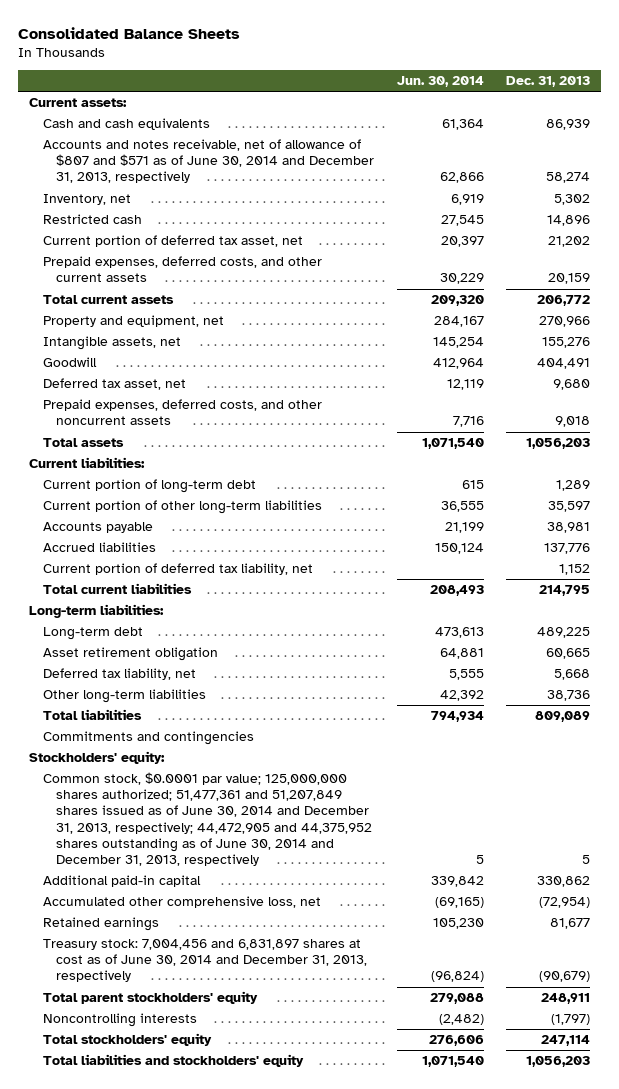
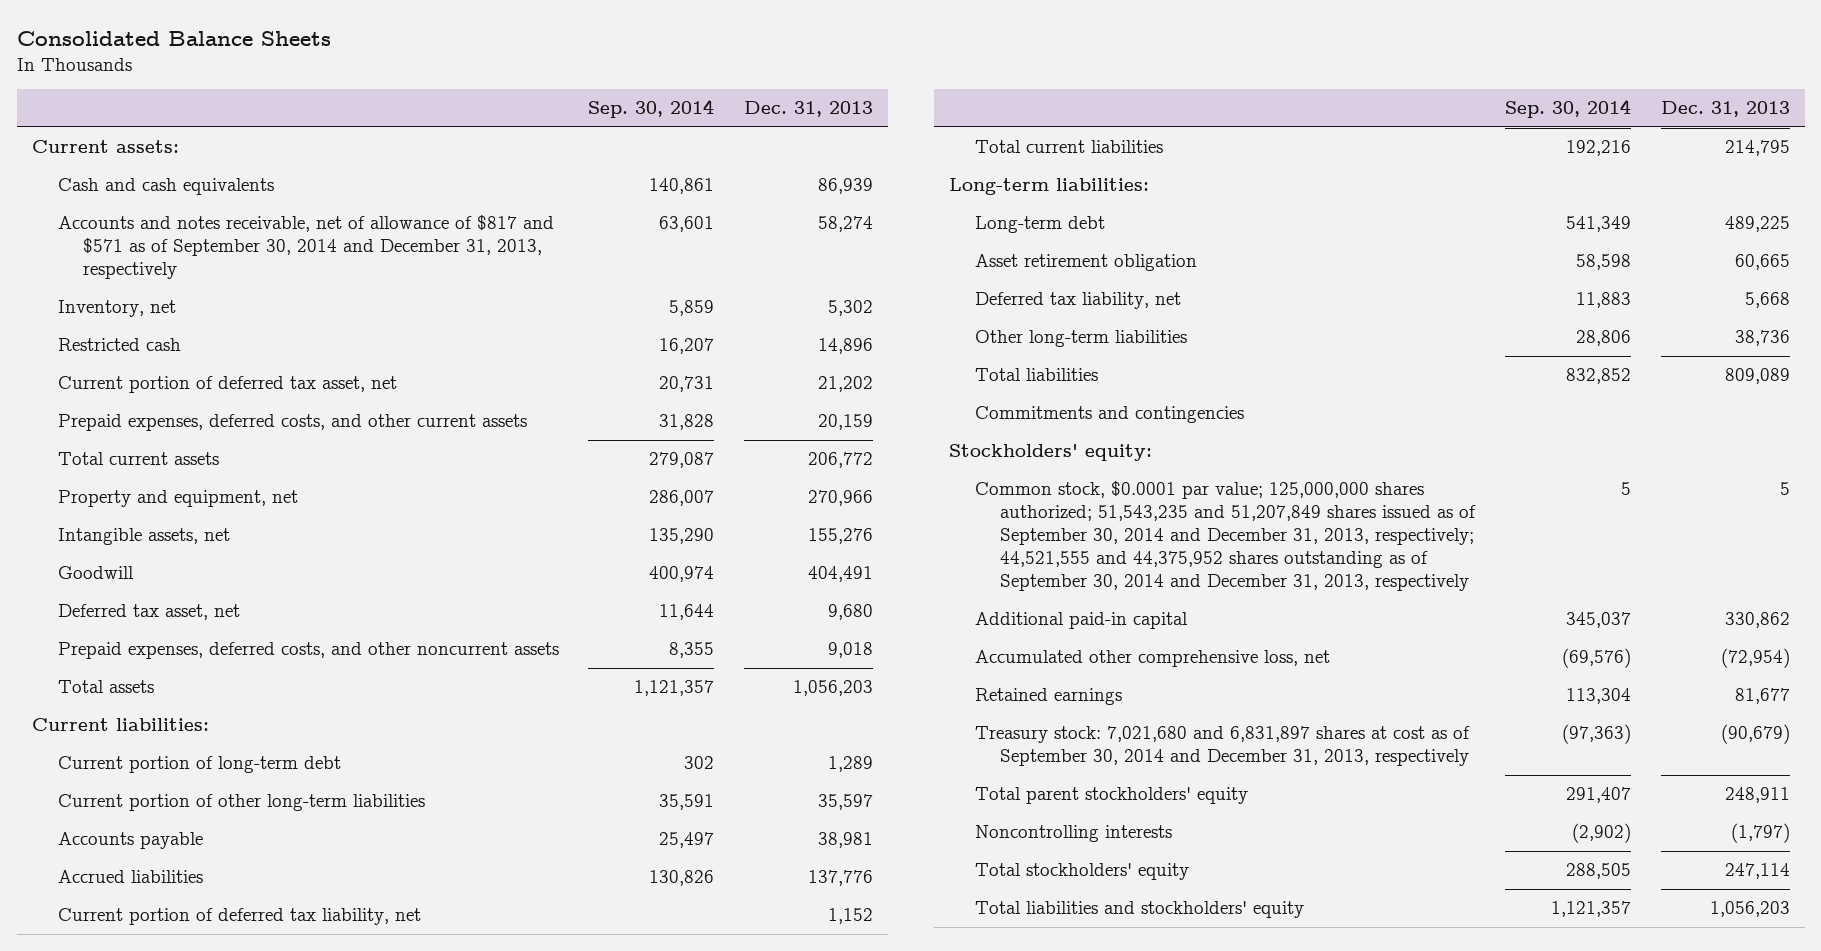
[396,76,484,88] Jun. 30, 2014 -> none
none -> [588,99,715,119] Sep. 30, 2014
[42,139,375,184] Accounts and notes receivable, net of allowance of $807 and $571 as of June 30, 2014 and December 31, 2013, respectively -> [57,215,554,280] Accounts and notes receivable, net of allowance of $817 and $571 as of September 30, 2014 and December 31, 2013, respectively
[42,772,373,866] Common stock, $0.0001 par value; 125,000,000 shares authorized; 51,477,361 and 51,207,849 shares issued as of June 30, 2014 and December 31, 2013, respectively; 44,472,905 and 44,375,952 shares outstanding as of June 30, 2014 and December 31, 2013, respectively -> [974,481,1477,592] Common stock, $0.0001 par value; 125,000,000 shares authorized; 51,543,235 and 51,207,849 shares issued as of September 30, 2014 and December 31, 2013, respectively; 44,521,555 and 44,375,952 shares outstanding as of September 30, 2014 and December 31, 2013, respectively
[42,939,368,983] Treasury stock: 7,004,456 and 6,831,897 shares at cost as of June 30, 2014 and December 31, 2013, respectively -> [974,726,1470,767] Treasury stock: 7,021,680 and 6,831,897 shares at cost as of September 30, 2014 and December 31, 2013, respectively

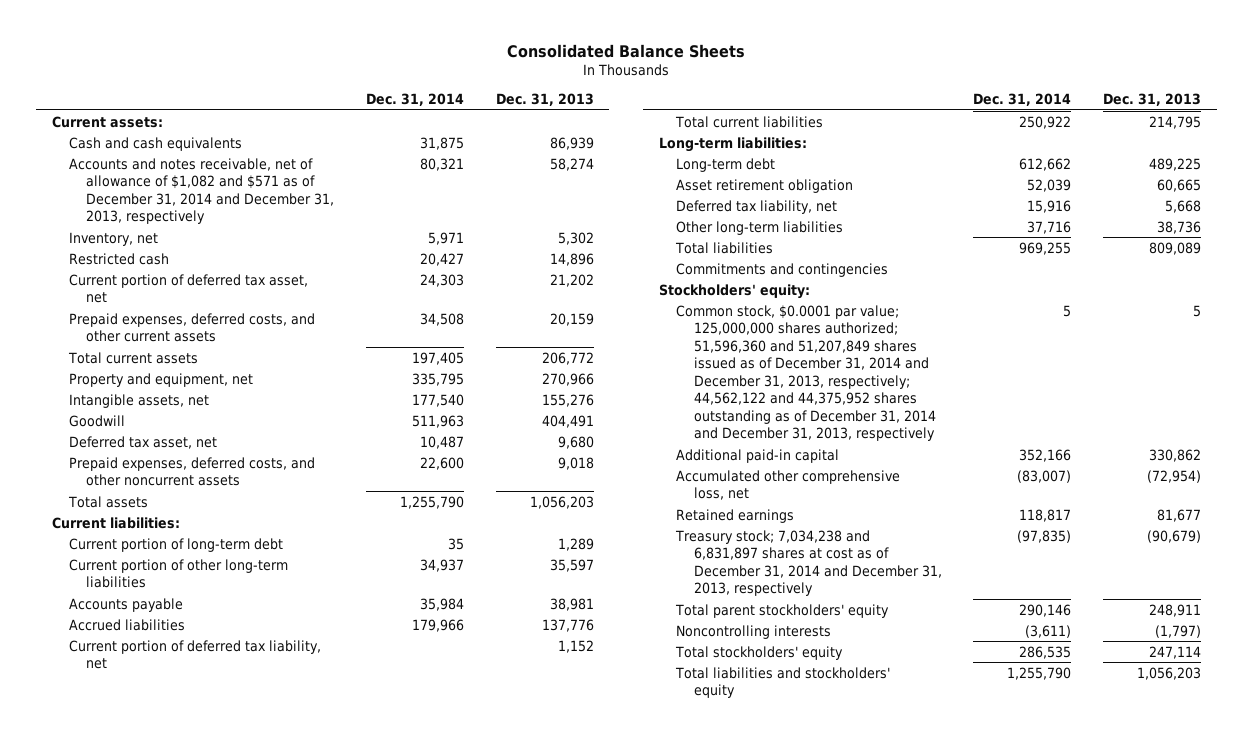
[588,99,715,119] Sep. 30, 2014 -> none
none -> [365,92,464,106] Dec. 31, 2014
[57,215,554,280] Accounts and notes receivable, net of allowance of $817 and $571 as of September 30, 2014 and December 31, 2013, respectively -> [68,157,335,225] Accounts and notes receivable, net of allowance of $1,082 and $571 as of December 31, 2014 and December 31, 2013, respectively
[974,481,1477,592] Common stock, $0.0001 par value; 125,000,000 shares authorized; 51,543,235 and 51,207,849 shares issued as of September 30, 2014 and December 31, 2013, respectively; 44,521,555 and 44,375,952 shares outstanding as of September 30, 2014 and December 31, 2013, respectively -> [676,304,936,442] Common stock, $0.0001 par value; 125,000,000 shares authorized; 51,596,360 and 51,207,849 shares issued as of December 31, 2014 and December 31, 2013, respectively; 44,562,122 and 44,375,952 shares outstanding as of December 31, 2014 and December 31, 2013, respectively
[974,726,1470,767] Treasury stock: 7,021,680 and 6,831,897 shares at cost as of September 30, 2014 and December 31, 2013, respectively -> [675,529,942,597] Treasury stock; 7,034,238 and 6,831,897 shares at cost as of December 31, 2014 and December 31, 2013, respectively

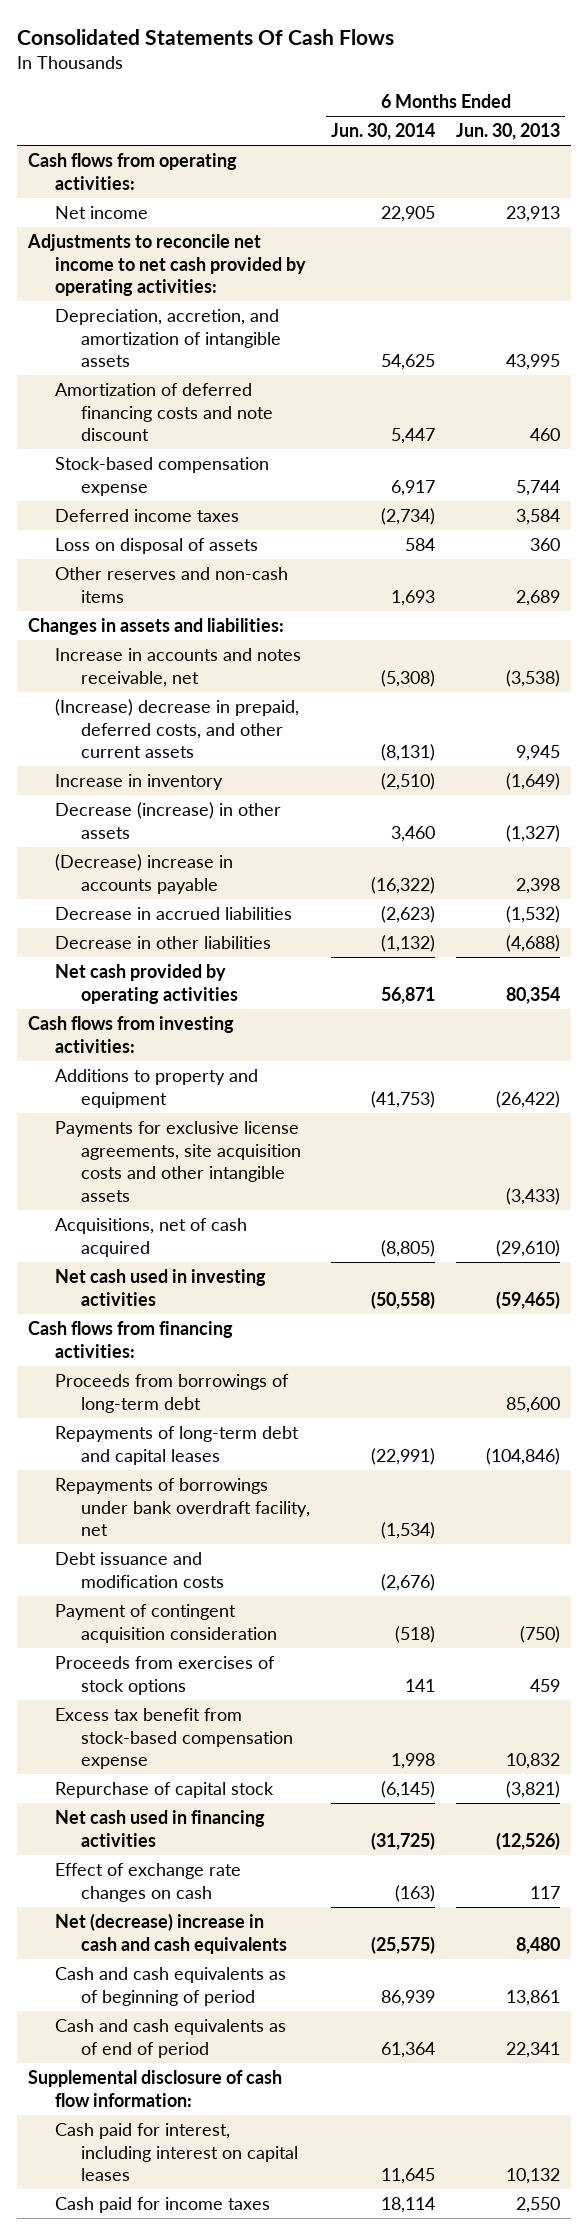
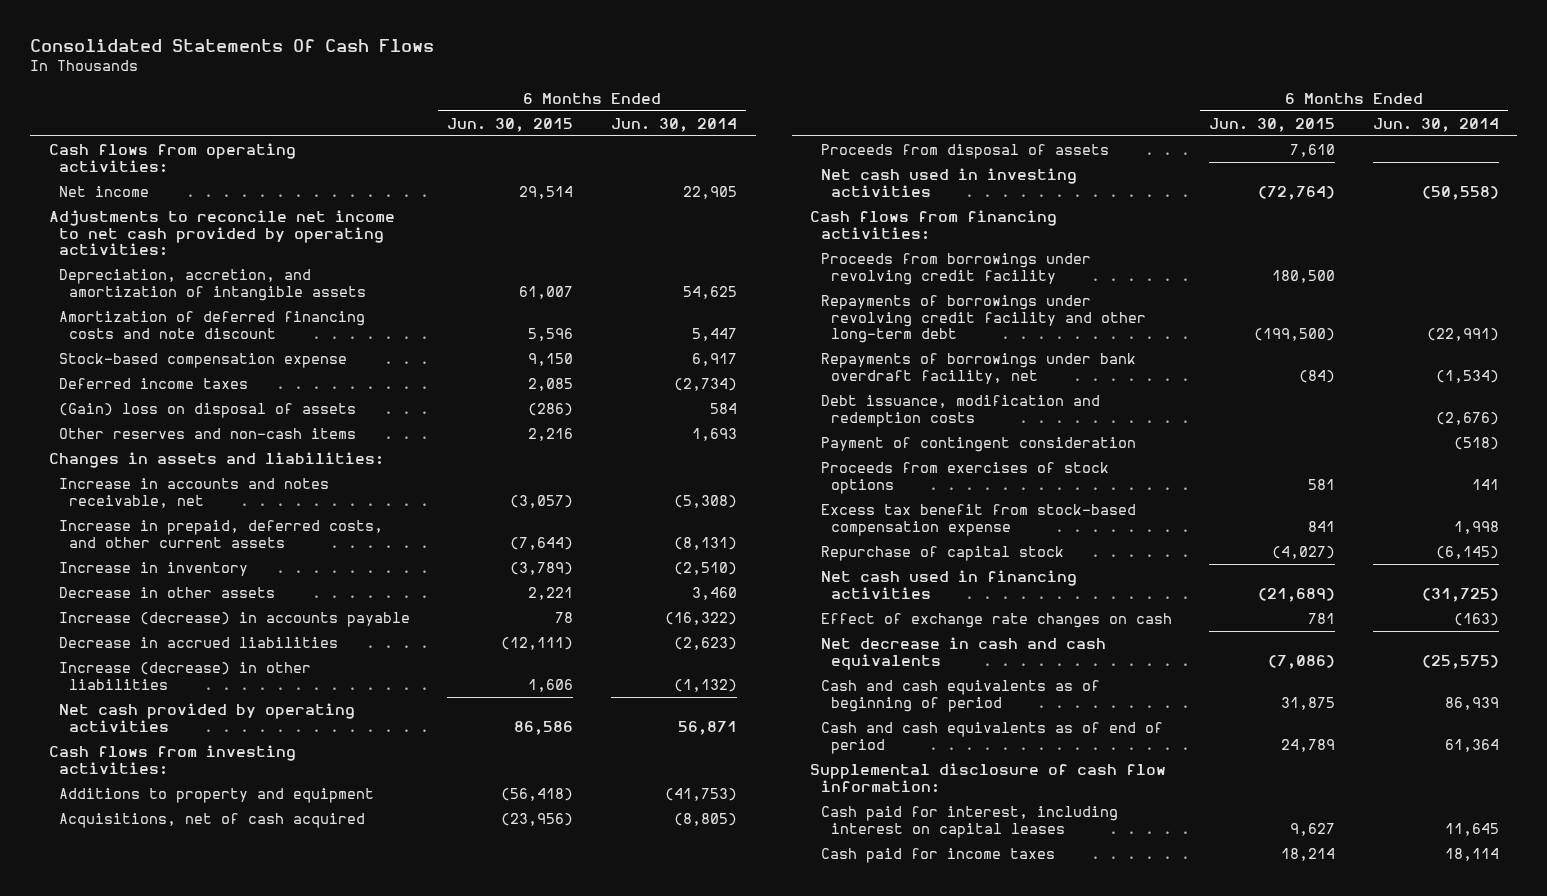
[456,123,561,141] Jun. 30, 2013 -> none
none -> [447,117,574,132] Jun. 30, 2015
[54,537,258,554] Loss on disposal of assets -> [58,402,356,418] (Gain) loss on disposal of assets
[54,698,299,759] (Increase) decrease in prepaid, deferred costs, and other current assets -> [58,519,383,548] Increase in prepaid, deferred costs, and other current assets
[54,801,281,839] Decrease (increase) in other assets -> [58,586,275,598] Decrease in other assets
[54,853,233,894] (Decrease) increase in accounts payable -> [58,611,410,627] Increase (decrease) in accounts payable
[54,935,271,949] Decrease in other liabilities -> [58,661,311,690] Increase (decrease) in other liabilities
[54,1120,302,1202] Payments for exclusive license agreements, site acquisition costs and other intangible assets -> none
none -> [820,143,1109,159] Proceeds from disposal of assets
[54,1373,289,1413] Proceeds from borrowings of long-term debt -> none
none -> [820,252,1091,285] Proceeds from borrowings under revolving credit facility
[54,1425,299,1465] Repayments of long-term debt and capital leases -> [820,294,1146,344] Repayments of borrowings under revolving credit facility and other long-term debt
[54,1551,225,1588] Debt issuance and modification costs -> [820,394,1100,427] Debt issuance, modification and redemption costs
[54,1603,278,1643] Payment of contingent acquisition consideration -> [820,436,1136,452] Payment of contingent consideration
[54,1912,288,1954] Net (decrease) increase in cash and cash equivalents -> [820,636,1106,670] Net decrease in cash and cash equivalents

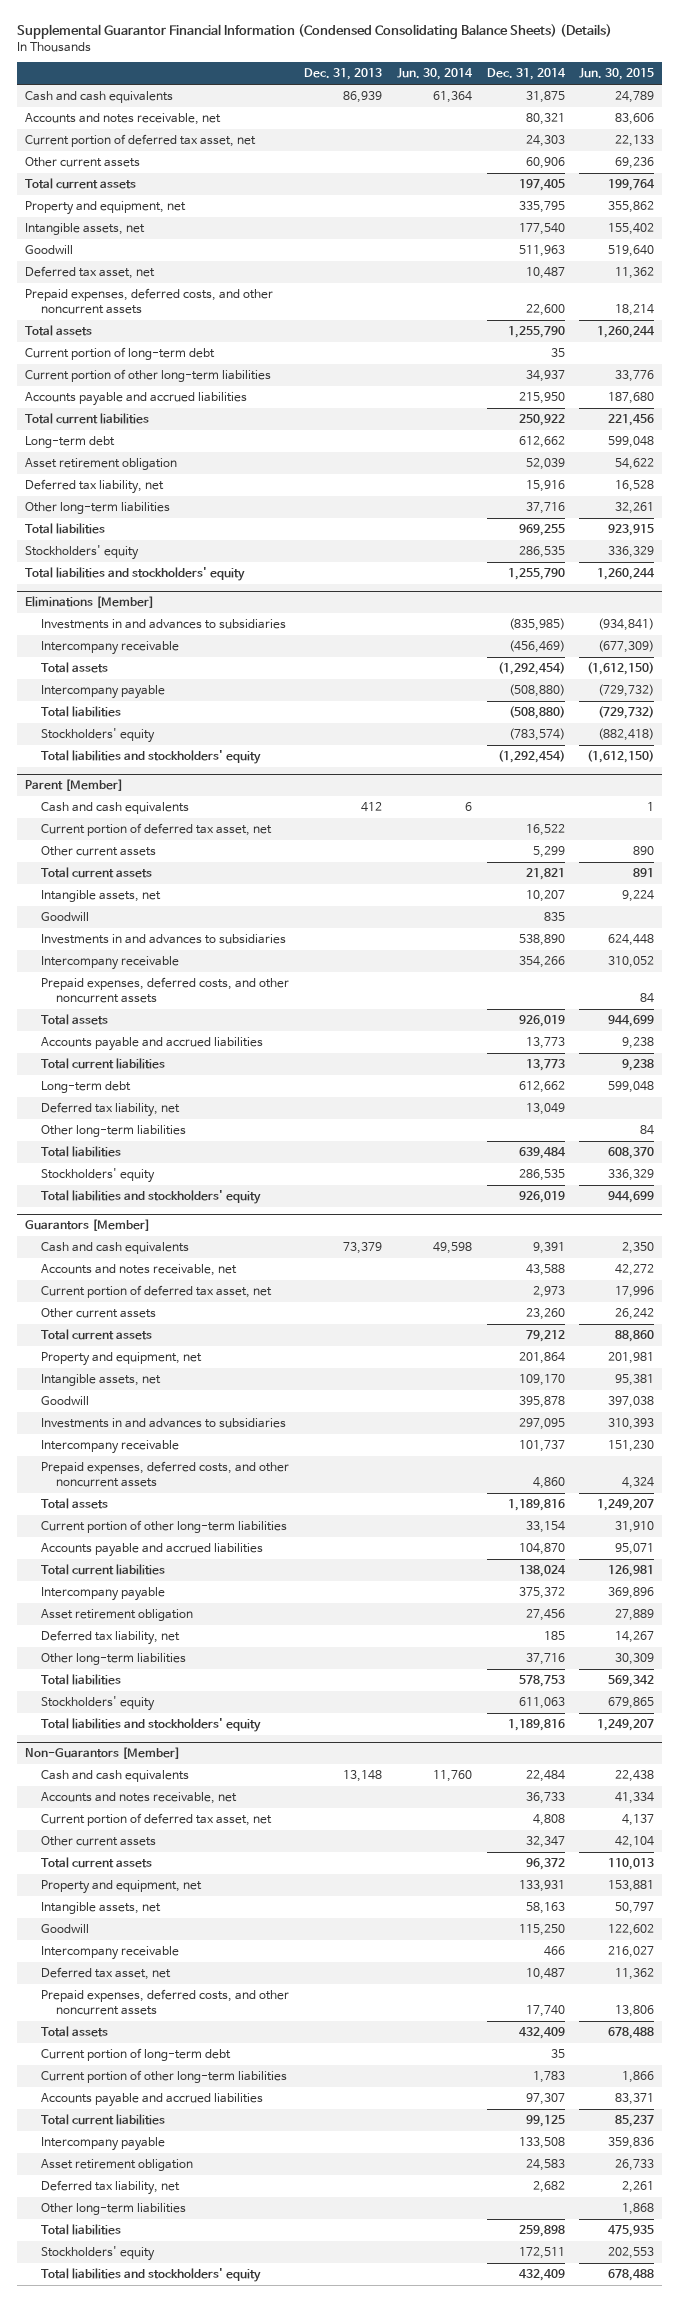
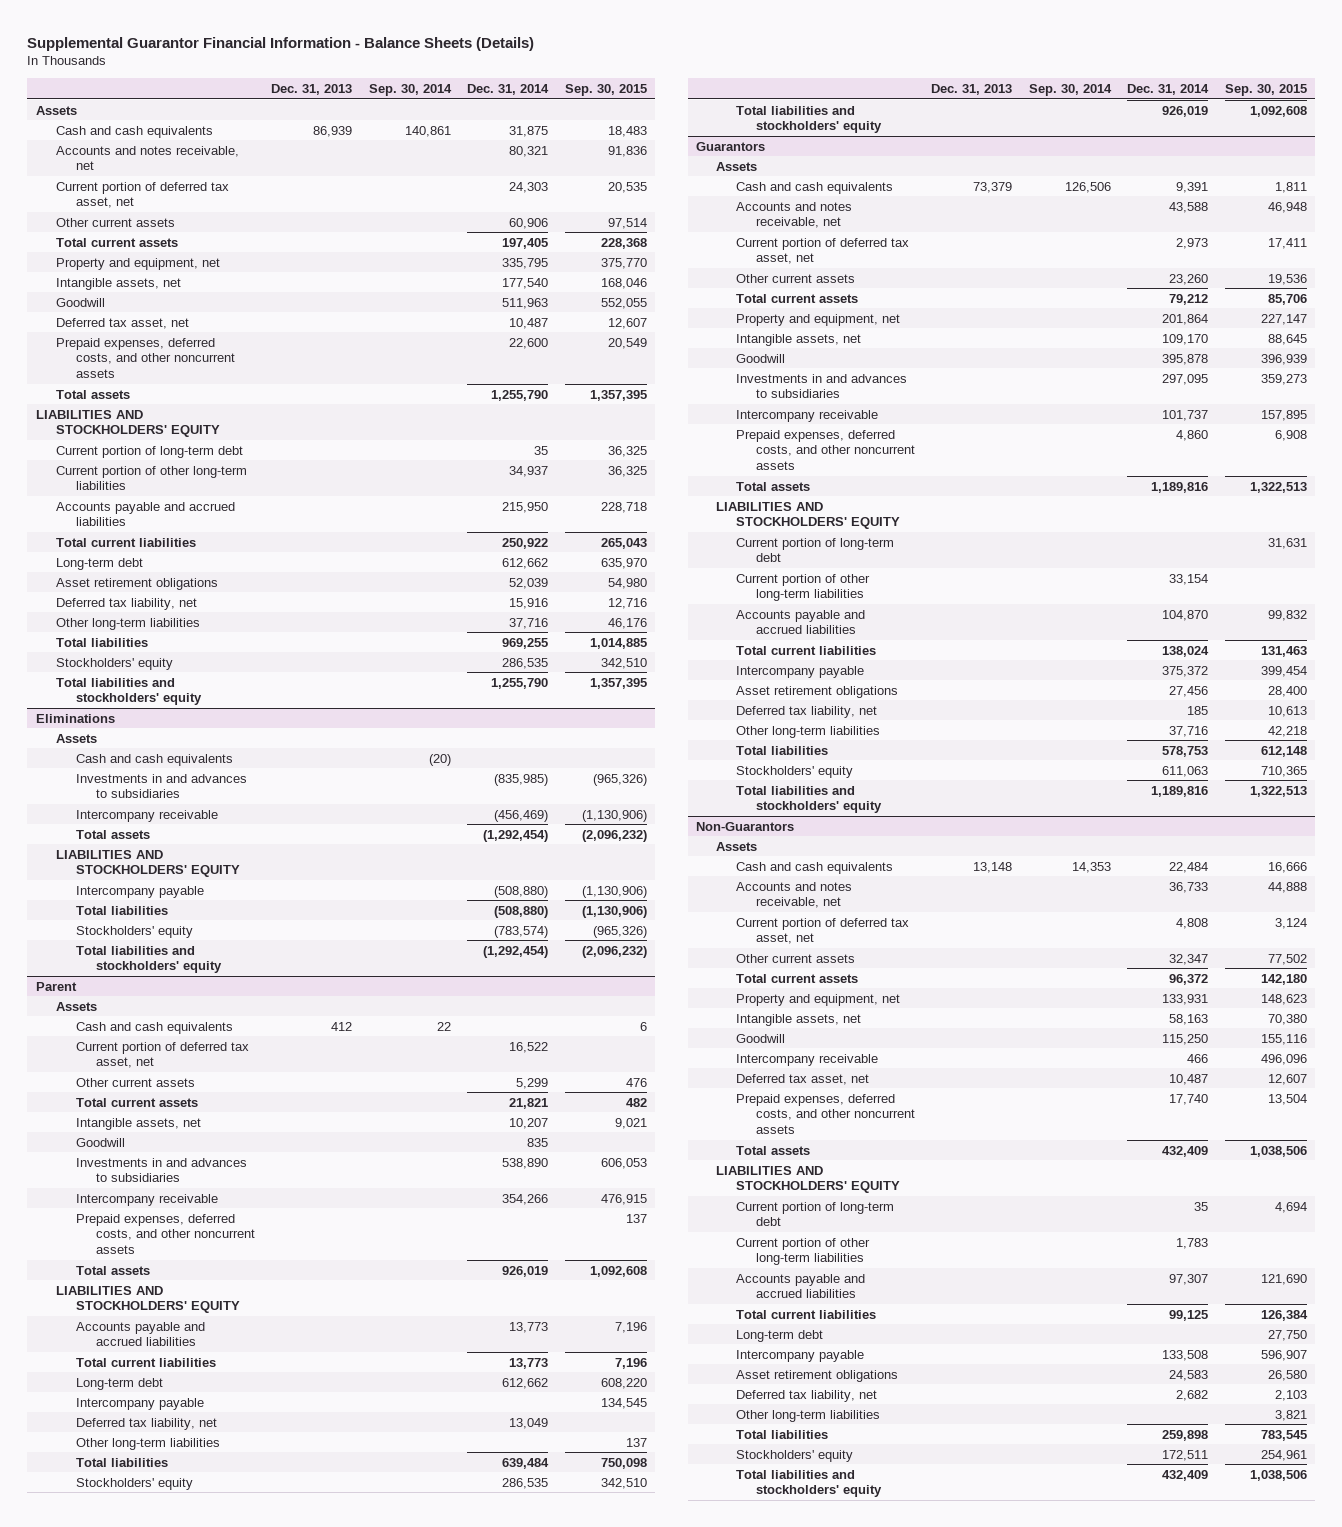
[17,24,613,40] Supplemental Guarantor Financial Information (Condensed Consolidating Balance Sheets) (Details) -> [27,36,535,51] Supplemental Guarantor Financial Information - Balance Sheets (Details)
[396,68,473,81] Jun. 30, 2014 -> none
[579,68,655,81] Jun. 30, 2015 -> none
none -> [368,84,452,97] Sep. 30, 2014
none -> [564,84,647,97] Sep. 30, 2015
none -> [35,105,77,115] Assets
none -> [35,409,220,438] LIABILITIES AND STOCKHOLDERS' EQUITY
[24,458,177,471] Asset retirement obligation -> [55,577,218,590] Asset retirement obligations
[24,596,154,609] Eliminations [Member] -> [35,713,115,723] Eliminations
none -> [55,733,97,743] Assets
none -> [75,753,233,766] Cash and cash equivalents
none -> [55,849,240,878] LIABILITIES AND STOCKHOLDERS' EQUITY
[24,779,123,792] Parent [Member] -> [35,981,77,991] Parent
none -> [55,1001,97,1011] Assets
none -> [55,1285,240,1314] LIABILITIES AND STOCKHOLDERS' EQUITY
none -> [75,1397,204,1410] Intercompany payable
[24,1219,150,1232] Guarantors [Member] -> [695,141,765,151] Guarantors
none -> [715,161,757,171] Assets
none -> [715,501,900,530] LIABILITIES AND STOCKHOLDERS' EQUITY
none -> [735,537,894,563] Current portion of long-term debt
[40,1609,193,1622] Asset retirement obligation -> [735,685,898,698] Asset retirement obligations
[24,1747,180,1760] Non-Guarantors [Member] -> [695,821,794,831] Non-Guarantors
none -> [715,841,757,851] Assets
none -> [715,1165,900,1194] LIABILITIES AND STOCKHOLDERS' EQUITY
none -> [735,1329,823,1342] Long-term debt
[40,2159,193,2172] Asset retirement obligation -> [735,1369,898,1382] Asset retirement obligations

